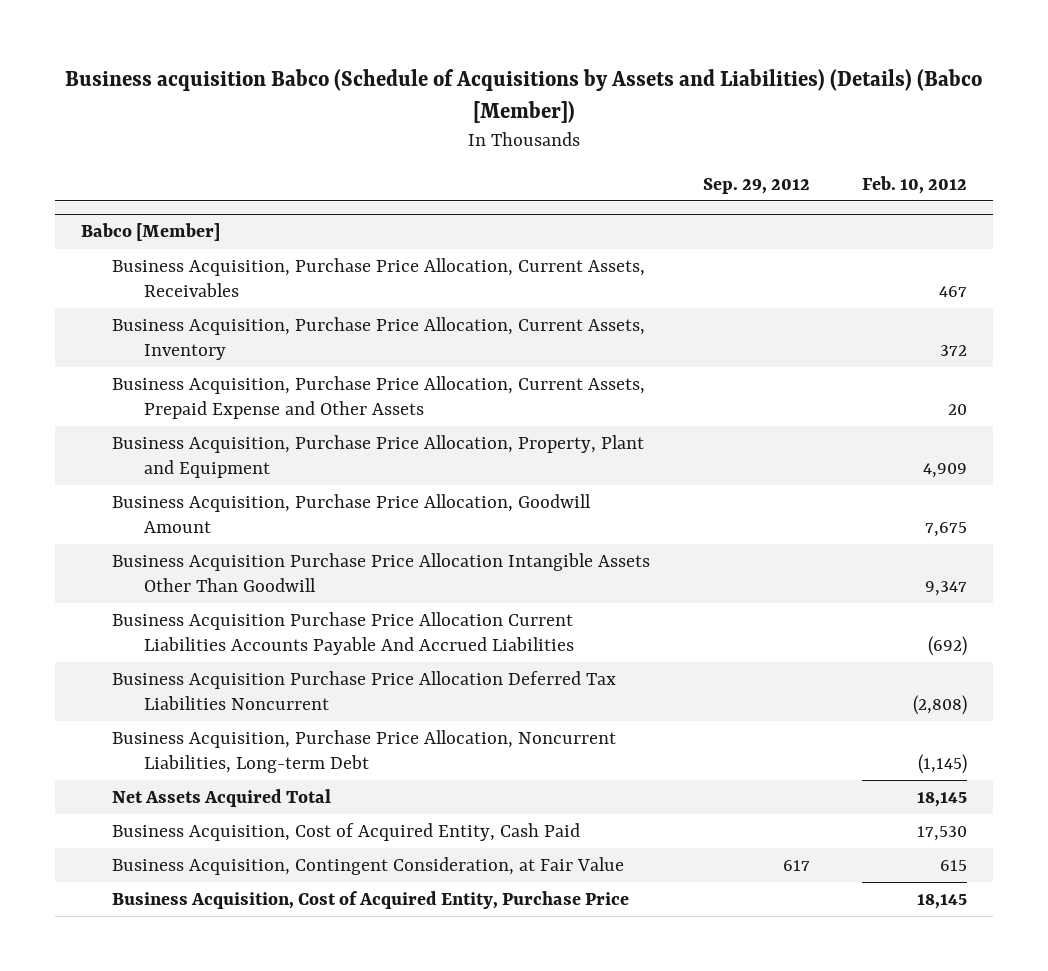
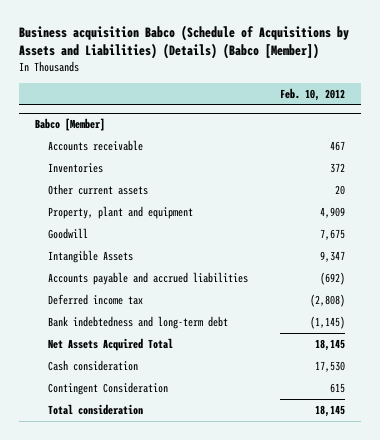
[702,177,810,194] Sep. 29, 2012 -> none
[112,257,646,297] Business Acquisition, Purchase Price Allocation, Current Assets, Receivables -> [48,140,144,152] Accounts receivable
[112,316,646,360] Business Acquisition, Purchase Price Allocation, Current Assets, Inventory -> [48,163,104,174] Inventories
[112,375,646,419] Business Acquisition, Purchase Price Allocation, Current Assets, Prepaid Expense and Other Assets -> [48,184,149,196] Other current assets
[112,434,645,478] Business Acquisition, Purchase Price Allocation, Property, Plant and Equipment -> [48,206,194,220] Property, plant and equipment
[112,493,592,533] Business Acquisition, Purchase Price Allocation, Goodwill Amount -> [48,228,89,240] Goodwill
[112,552,651,592] Business Acquisition Purchase Price Allocation Intangible Assets Other Than Goodwill -> [48,250,134,264] Intangible Assets
[112,611,574,655] Business Acquisition Purchase Price Allocation Current Liabilities Accounts Payable And Accrued Liabilities -> [48,272,249,286] Accounts payable and accrued liabilities
[112,670,617,710] Business Acquisition Purchase Price Allocation Deferred Tax Liabilities Noncurrent -> [48,294,144,306] Deferred income tax
[112,729,617,773] Business Acquisition, Purchase Price Allocation, Noncurrent Liabilities, Long-term Debt -> [48,316,229,330] Bank indebtedness and long-term debt
[112,822,581,841] Business Acquisition, Cost of Acquired Entity, Cash Paid -> [48,360,139,372] Cash consideration
[112,856,625,875] Business Acquisition, Contingent Consideration, at Fair Value -> [48,382,169,396] Contingent Consideration
[112,890,630,909] Business Acquisition, Cost of Acquired Entity, Purchase Price -> [48,404,144,416] Total consideration

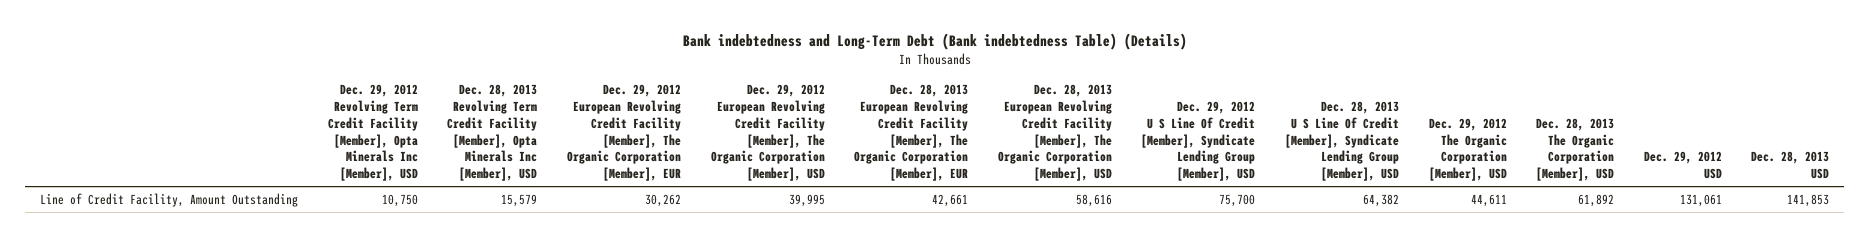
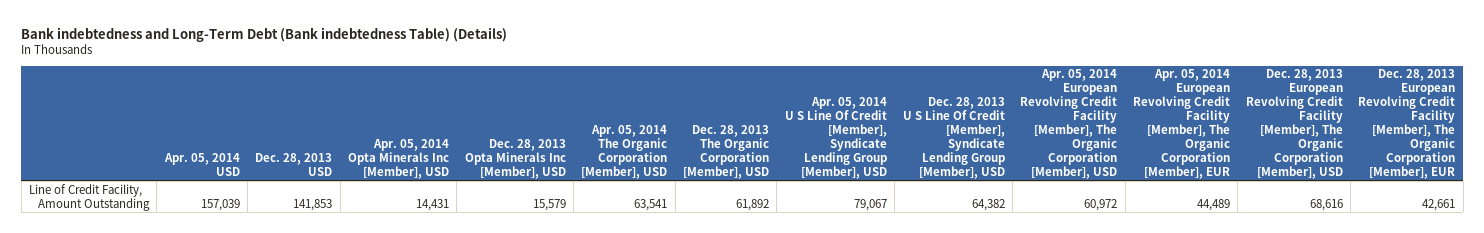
[327,83,418,182] Dec. 29, 2012 Revolving Term Credit Facility [Member], Opta Minerals Inc [Member], USD -> none
[447,83,538,182] Dec. 28, 2013 Revolving Term Credit Facility [Member], Opta Minerals Inc [Member], USD -> none
[566,83,681,182] Dec. 29, 2012 European Revolving Credit Facility [Member], The Organic Corporation [Member], EUR -> none
[710,83,825,182] Dec. 29, 2012 European Revolving Credit Facility [Member], The Organic Corporation [Member], USD -> none
[1141,100,1256,182] Dec. 29, 2012 U S Line Of Credit [Member], Syndicate Lending Group [Member], USD -> none
[1428,117,1507,182] Dec. 29, 2012 The Organic Corporation [Member], USD -> none
[1643,151,1722,180] Dec. 29, 2012 USD -> none
none -> [163,152,240,176] Apr. 05, 2014 USD
none -> [348,138,450,179] Apr. 05, 2014 Opta Minerals Inc [Member], USD
none -> [464,138,566,179] Dec. 28, 2013 Opta Minerals Inc [Member], USD
none -> [581,125,668,179] Apr. 05, 2014 The Organic Corporation [Member], USD
none -> [784,97,887,179] Apr. 05, 2014 U S Line Of Credit [Member], Syndicate Lending Group [Member], USD
none -> [1020,69,1118,179] Apr. 05, 2014 European Revolving Credit Facility [Member], The Organic Corporation [Member], USD
none -> [1132,69,1230,179] Apr. 05, 2014 European Revolving Credit Facility [Member], The Organic Corporation [Member], EUR
[1075,193,1112,207] 58,616 -> [1309,198,1343,211] 68,616

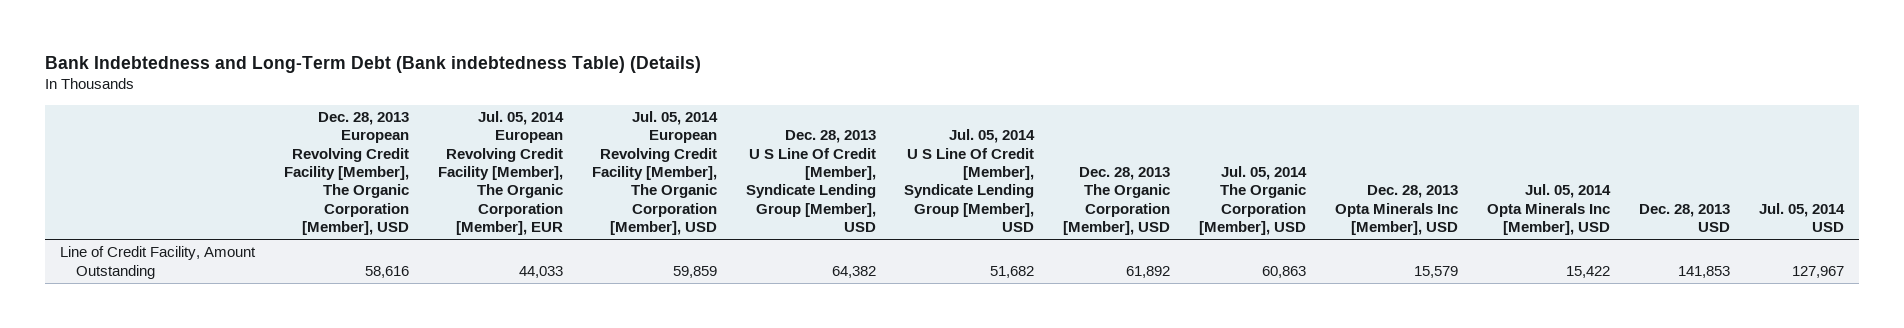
[21,26,508,42] Bank indebtedness and Long-Term Debt (Bank indebtedness Table) (Details) -> [45,55,702,73] Bank Indebtedness and Long-Term Debt (Bank indebtedness Table) (Details)
[163,152,240,176] Apr. 05, 2014 USD -> none
[348,138,450,179] Apr. 05, 2014 Opta Minerals Inc [Member], USD -> none
[581,125,668,179] Apr. 05, 2014 The Organic Corporation [Member], USD -> none
[784,97,887,179] Apr. 05, 2014 U S Line Of Credit [Member], Syndicate Lending Group [Member], USD -> none
[1020,69,1118,179] Apr. 05, 2014 European Revolving Credit Facility [Member], The Organic Corporation [Member], USD -> none
[1132,69,1230,179] Apr. 05, 2014 European Revolving Credit Facility [Member], The Organic Corporation [Member], EUR -> none
[1358,69,1456,179] Dec. 28, 2013 European Revolving Credit Facility [Member], The Organic Corporation [Member], EUR -> none
none -> [437,110,564,236] Jul. 05, 2014 European Revolving Credit Facility [Member], The Organic Corporation [Member], EUR
none -> [591,110,718,236] Jul. 05, 2014 European Revolving Credit Facility [Member], The Organic Corporation [Member], USD
none -> [904,129,1036,233] Jul. 05, 2014 U S Line Of Credit [Member], Syndicate Lending Group [Member], USD
none -> [1199,166,1308,236] Jul. 05, 2014 The Organic Corporation [Member], USD
none -> [1487,184,1612,236] Jul. 05, 2014 Opta Minerals Inc [Member], USD
none -> [1759,202,1846,233] Jul. 05, 2014 USD
[1309,198,1343,211] 68,616 -> [364,265,409,278] 58,616

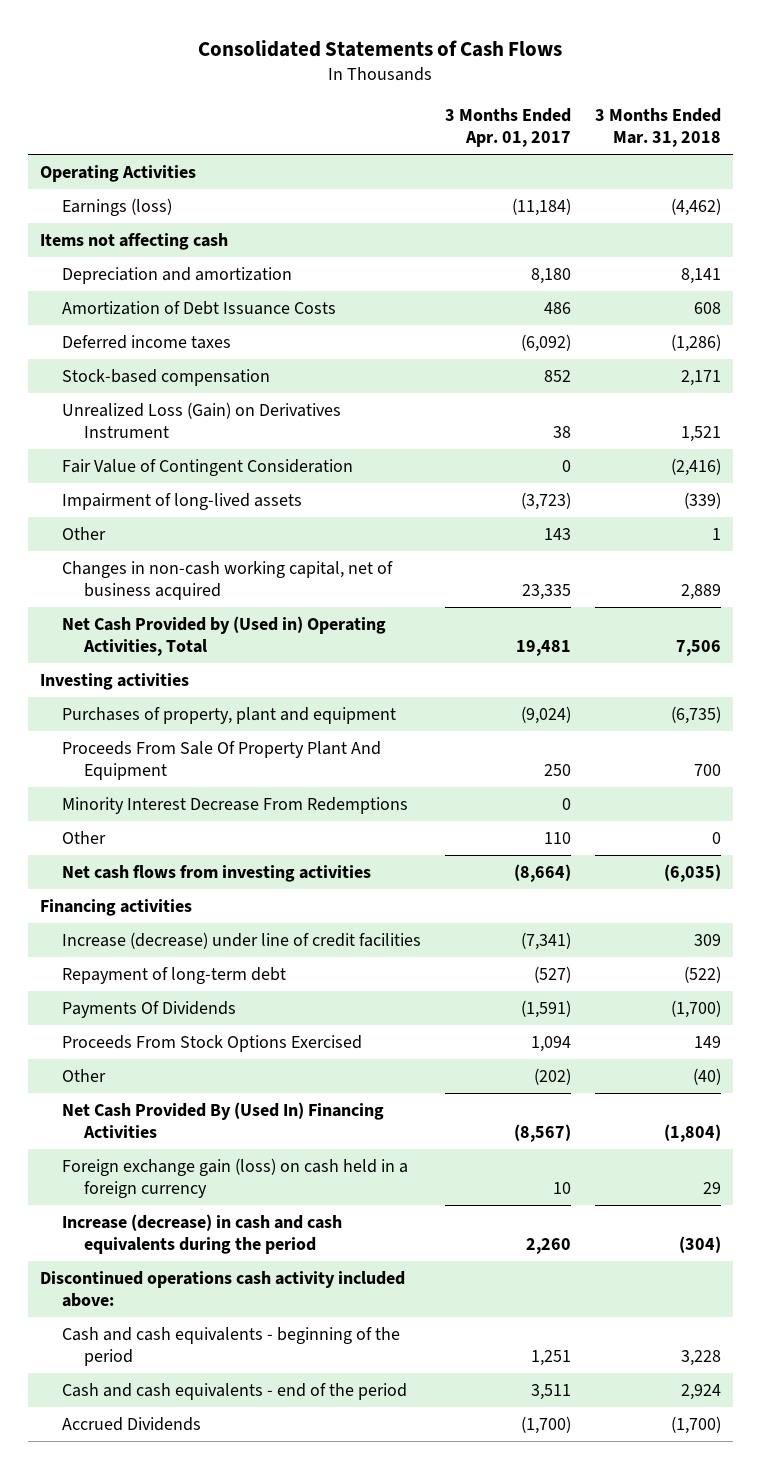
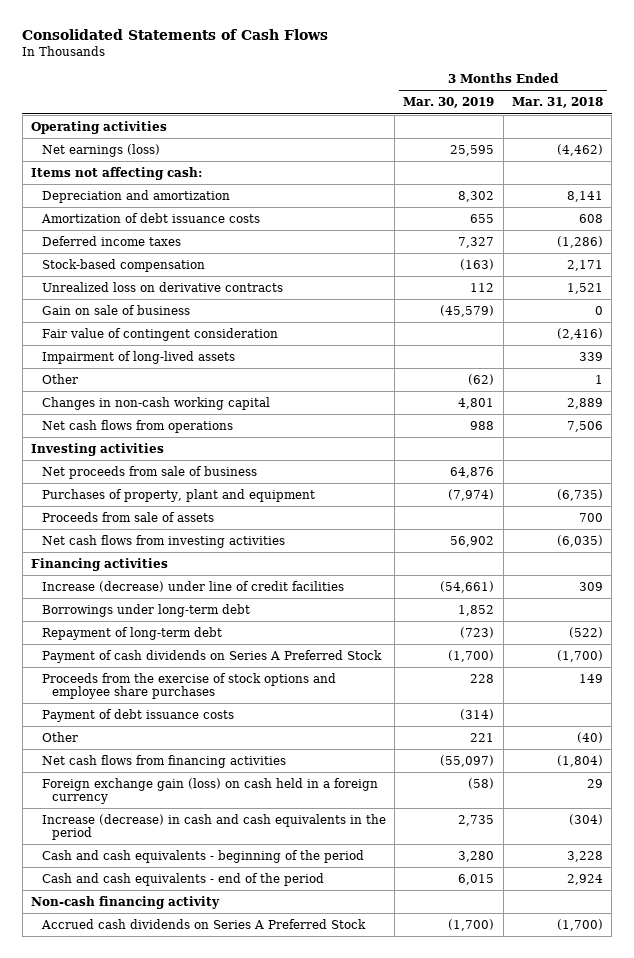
[444,108,571,148] 3 Months Ended Apr. 01, 2017 -> none
none -> [403,97,495,109] Mar. 30, 2019
[39,164,196,182] Operating Activities -> [31,120,168,134] Operating activities
[61,197,172,216] Earnings (loss) -> [41,143,160,157] Net earnings (loss)
[39,232,228,250] Items not affecting cash -> [31,166,203,180] Items not affecting cash:
[61,300,336,315] Amortization of Debt Issuance Costs -> [40,212,260,223] Amortization of debt issuance costs
[61,401,341,438] Unrealized Loss (Gain) on Derivatives Instrument -> [41,281,283,292] Unrealized loss on derivative contracts
none -> [41,304,190,315] Gain on sale of business
[61,458,353,476] Fair Value of Contingent Consideration -> [41,327,278,341] Fair value of contingent consideration
[683,491,721,509] (339) -> [579,351,604,361] 339
[61,560,393,600] Changes in non-cash working capital, net of business acquired -> [41,396,270,410] Changes in non-cash working capital
[61,615,386,656] Net Cash Provided by (Used in) Operating Activities, Total -> [41,419,233,433] Net cash flows from operations
none -> [41,465,257,479] Net proceeds from sale of business
[61,796,408,814] Minority Interest Decrease From Redemptions -> none
[61,830,106,844] Other -> none
[61,740,381,780] Proceeds From Sale Of Property Plant And Equipment -> [41,511,214,522] Proceeds from sale of assets
none -> [41,603,250,617] Borrowings under long-term debt
[61,1000,236,1018] Payments Of Dividends -> [41,649,382,663] Payment of cash dividends on Series A Preferred Stock
[61,1034,362,1052] Proceeds From Stock Options Exercised -> [41,672,336,700] Proceeds from the exercise of stock options and employee share purchases
none -> [41,708,234,722] Payment of debt issuance costs
[61,1101,384,1138] Net Cash Provided By (Used In) Financing Activities -> [41,754,286,768] Net cash flows from financing activities
[39,1270,405,1307] Discontinued operations cash activity included above: -> none
[61,1213,342,1254] Increase (decrease) in cash and cash equivalents during the period -> [41,813,386,841] Increase (decrease) in cash and cash equivalents in the period
none -> [31,895,221,909] Non-cash financing activity
[61,1416,201,1431] Accrued Dividends -> [40,918,366,929] Accrued cash dividends on Series A Preferred Stock

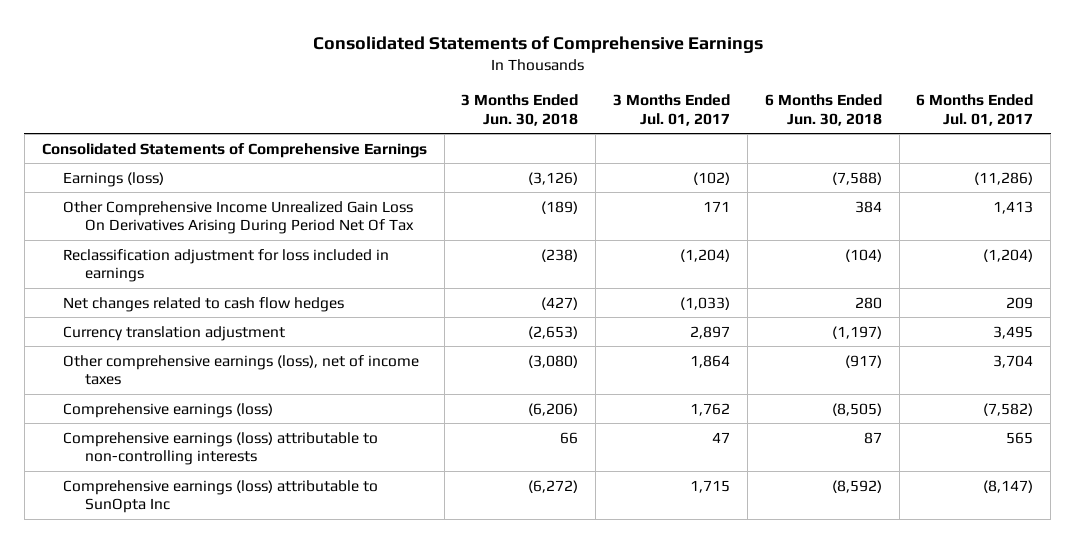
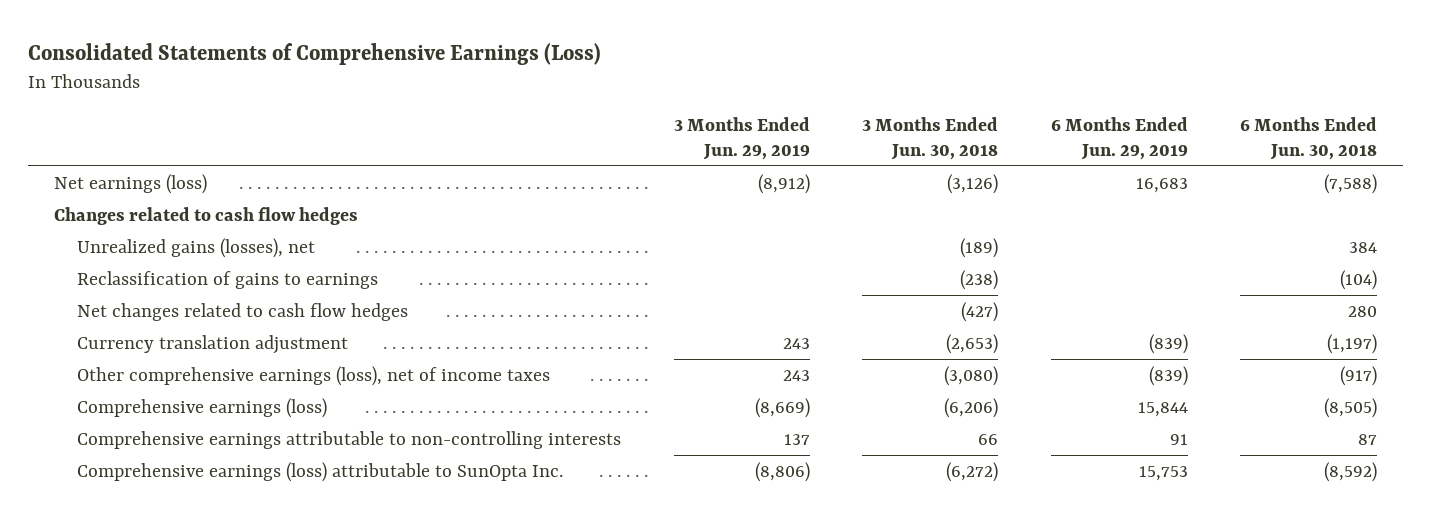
[312,35,763,53] Consolidated Statements of Comprehensive Earnings -> [27,43,601,66] Consolidated Statements of Comprehensive Earnings (Loss)
[613,93,731,126] 3 Months Ended Jul. 01, 2017 -> none
[916,93,1034,126] 6 Months Ended Jul. 01, 2017 -> none
none -> [673,117,810,160] 3 Months Ended Jun. 29, 2019
none -> [1050,117,1188,160] 6 Months Ended Jun. 29, 2019
[41,142,427,158] Consolidated Statements of Comprehensive Earnings -> none
[63,171,165,187] Earnings (loss) -> [53,173,207,194] Net earnings (loss)
none -> [53,206,358,225] Changes related to cash flow hedges
[63,200,414,235] Other Comprehensive Income Unrealized Gain Loss On Derivatives Arising During Period Net Of Tax -> [77,237,316,258] Unrealized gains (losses), net
[63,248,390,283] Reclassification adjustment for loss included in earnings -> [77,270,379,289] Reclassification of gains to earnings
[63,431,379,466] Comprehensive earnings (loss) attributable to non-controlling interests -> [77,430,622,449] Comprehensive earnings attributable to non-controlling interests
[63,479,379,514] Comprehensive earnings (loss) attributable to SunOpta Inc -> [77,461,564,482] Comprehensive earnings (loss) attributable to SunOpta Inc.

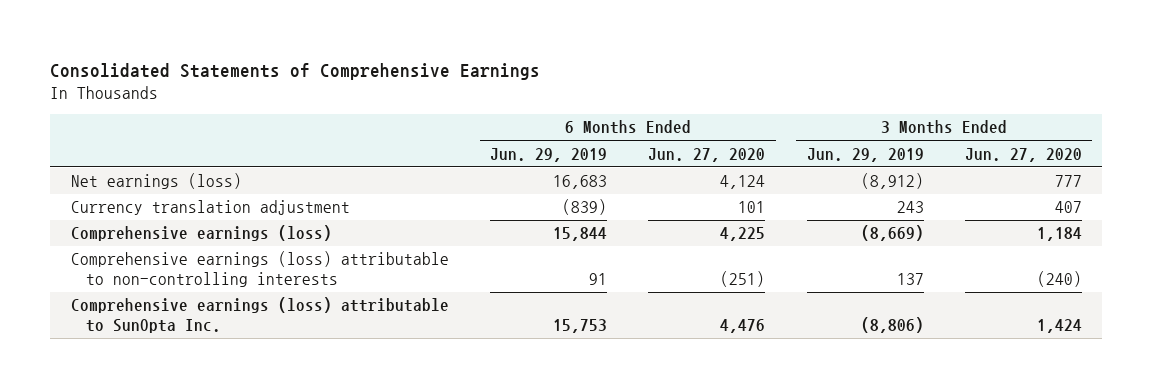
[27,43,601,66] Consolidated Statements of Comprehensive Earnings (Loss) -> [50,62,541,80] Consolidated Statements of Comprehensive Earnings
[862,117,999,160] 3 Months Ended Jun. 30, 2018 -> none
[1240,117,1378,160] 6 Months Ended Jun. 30, 2018 -> none
none -> [648,147,766,162] Jun. 27, 2020
none -> [964,147,1082,162] Jun. 27, 2020
[53,206,358,225] Changes related to cash flow hedges -> none
[77,237,316,258] Unrealized gains (losses), net -> none
[77,270,379,289] Reclassification of gains to earnings -> none
[77,302,409,321] Net changes related to cash flow hedges -> none
[77,365,551,386] Other comprehensive earnings (loss), net of income taxes -> none
[77,430,622,449] Comprehensive earnings attributable to non-controlling interests -> [71,251,450,288] Comprehensive earnings (loss) attributable to non-controlling interests

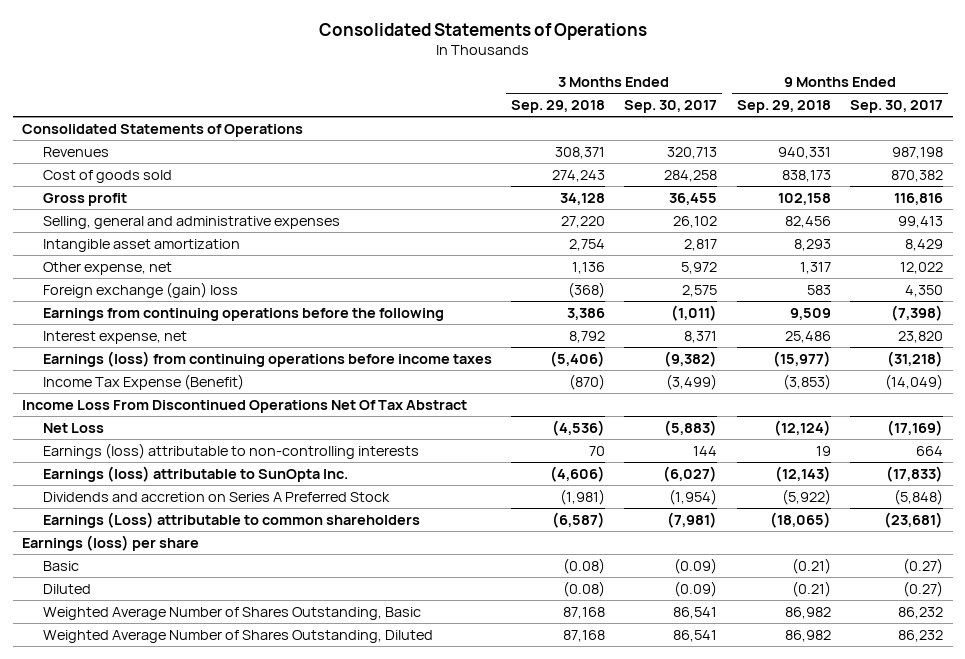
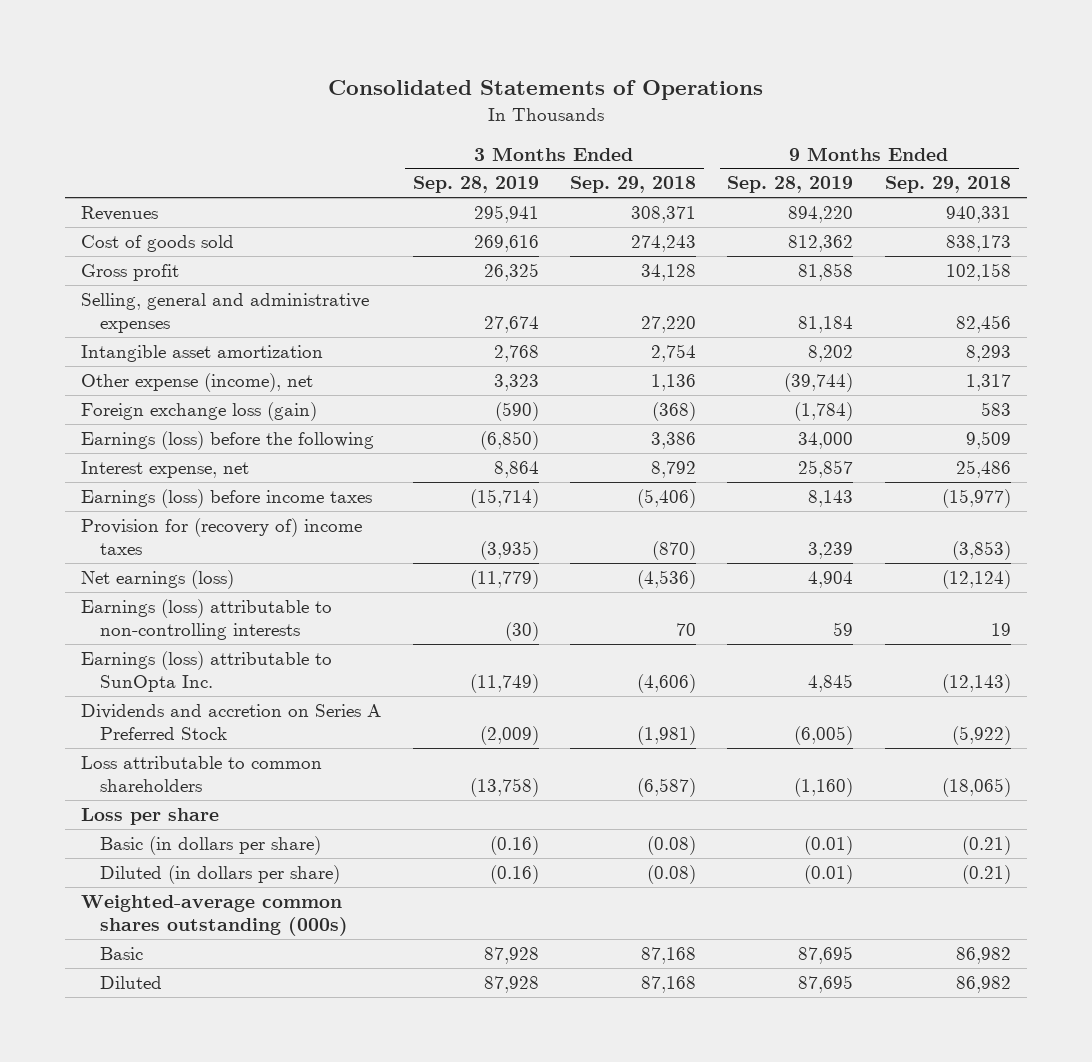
[624,100,718,114] Sep. 30, 2017 -> none
[849,100,943,114] Sep. 30, 2017 -> none
none -> [412,176,539,194] Sep. 28, 2019
none -> [727,176,854,194] Sep. 28, 2019
[22,123,304,137] Consolidated Statements of Operations -> none
[42,261,172,275] Other expense, net -> [81,372,314,392] Other expense (income), net
[42,281,238,298] Foreign exchange (gain) loss -> [81,401,318,421] Foreign exchange loss (gain)
[42,307,444,321] Earnings from continuing operations before the following -> [81,430,375,450] Earnings (loss) before the following
[22,399,468,413] Income Loss From Discontinued Operations Net Of Tax Abstract -> none
[42,350,492,367] Earnings (loss) from continuing operations before income taxes -> [81,488,373,508] Earnings (loss) before income taxes
[42,373,244,390] Income Tax Expense (Benefit) -> [81,517,363,555] Provision for (recovery of) income taxes
[42,422,104,433] Net Loss -> [81,569,235,589] Net earnings (loss)
[42,606,421,620] Weighted Average Number of Shares Outstanding, Basic -> none
[42,629,433,643] Weighted Average Number of Shares Outstanding, Diluted -> none
[42,511,420,528] Earnings (Loss) attributable to common shareholders -> [81,755,323,792] Loss attributable to common shareholders
[22,534,200,551] Earnings (loss) per share -> [81,807,220,825] Loss per share
none -> [100,835,322,855] Basic (in dollars per share)
none -> [100,864,341,884] Diluted (in dollars per share)
none -> [81,894,349,936] Weighted-average common shares outstanding (000s)
[562,557,605,574] (0.08) -> [641,946,697,964] 87,168
[791,557,831,574] (0.21) -> [955,946,1011,964] 86,982
[562,580,605,597] (0.08) -> [641,975,697,993] 87,168
[791,580,831,597] (0.21) -> [955,975,1011,993] 86,982

